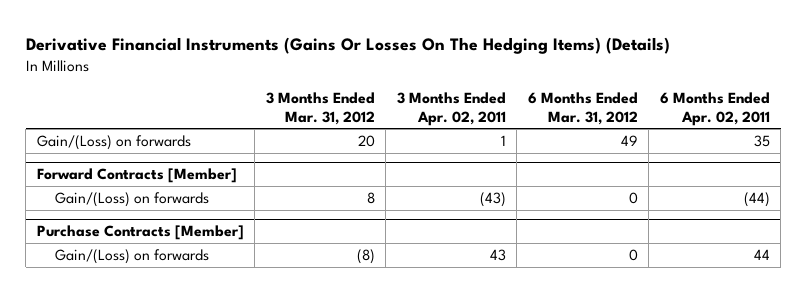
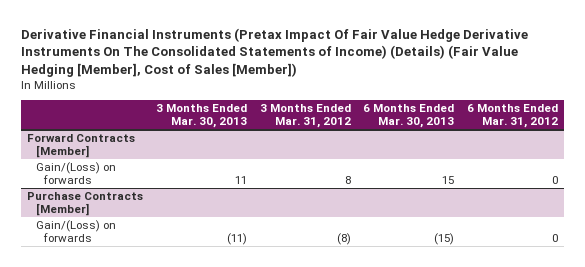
[25,36,670,54] Derivative Financial Instruments (Gains Or Losses On The Hedging Items) (Details) -> [21,27,529,77] Derivative Financial Instruments (Pretax Impact Of Fair Value Hedge Derivative Instruments On The Consolidated Statements of Income) (Details) (Fair Value Hedging [Member], Cost of Sales [Member])
[396,92,506,126] 3 Months Ended Apr. 02, 2011 -> none
[659,92,770,126] 6 Months Ended Apr. 02, 2011 -> none
none -> [156,104,248,129] 3 Months Ended Mar. 30, 2013
none -> [363,104,455,129] 6 Months Ended Mar. 30, 2013
[36,134,191,150] Gain/(Loss) on forwards -> none

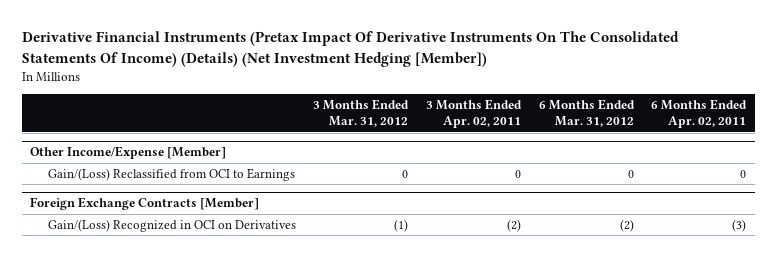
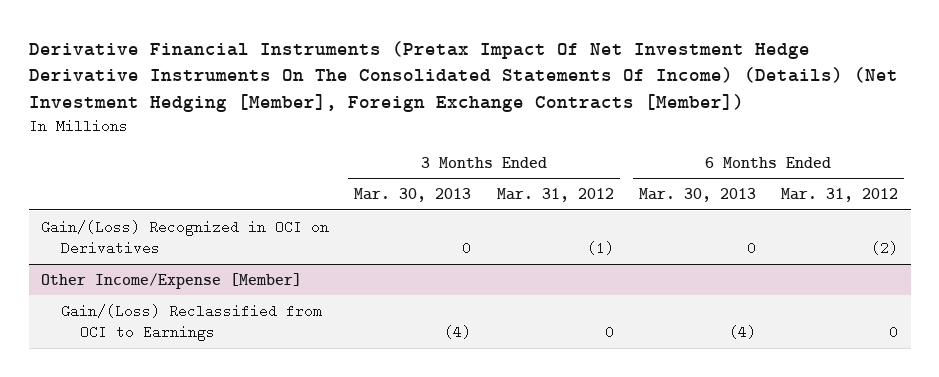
[21,31,679,67] Derivative Financial Instruments (Pretax Impact Of Derivative Instruments On The Consolidated Statements Of Income) (Details) (Net Investment Hedging [Member]) -> [28,41,898,112] Derivative Financial Instruments (Pretax Impact Of Net Investment Hedge Derivative Instruments On The Consolidated Statements Of Income) (Details) (Net Investment Hedging [Member], Foreign Exchange Contracts [Member])
[425,98,522,129] 3 Months Ended Apr. 02, 2011 -> none
[651,98,748,129] 6 Months Ended Apr. 02, 2011 -> none
none -> [354,188,472,203] Mar. 30, 2013
none -> [638,188,756,203] Mar. 30, 2013
none -> [41,219,330,256] Gain/(Loss) Recognized in OCI on Derivatives
[30,197,260,211] Foreign Exchange Contracts [Member] -> none
[47,218,296,232] Gain/(Loss) Recognized in OCI on Derivatives -> none

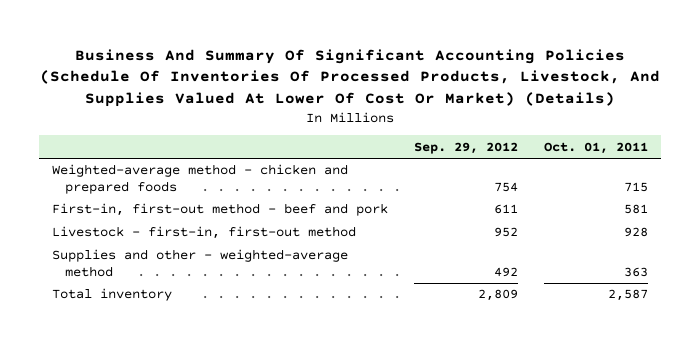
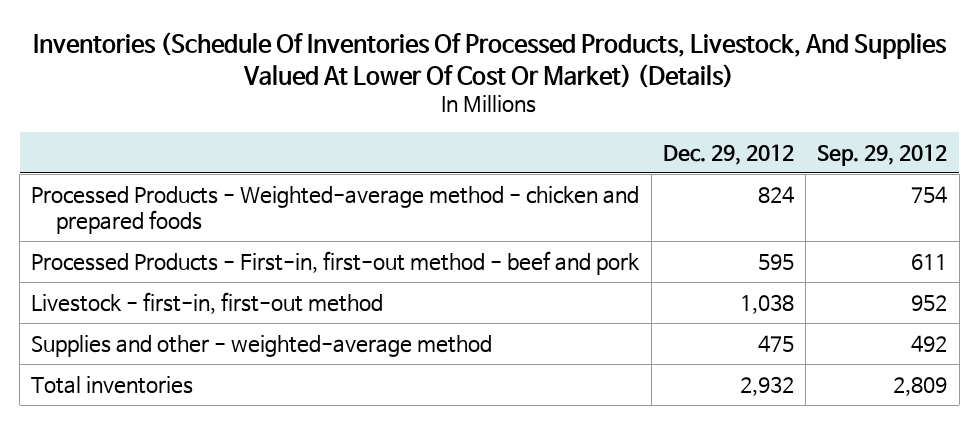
[39,48,660,107] Business And Summary Of Significant Accounting Policies (Schedule Of Inventories Of Processed Products, Livestock, And Supplies Valued At Lower Of Cost Or Market) (Details) -> [33,31,948,88] Inventories (Schedule Of Inventories Of Processed Products, Livestock, And Supplies Valued At Lower Of Cost Or Market) (Details)
[543,141,648,154] Oct. 01, 2011 -> none
none -> [662,143,794,165] Dec. 29, 2012
[51,164,348,195] Weighted-average method - chicken and prepared foods -> [31,185,640,234] Processed Products - Weighted-average method - chicken and prepared foods
[51,203,388,217] First-in, first-out method - beef and pork -> [31,250,641,275] Processed Products - First-in, first-out method - beef and pork
[51,288,172,302] Total inventory -> [31,375,194,394] Total inventories

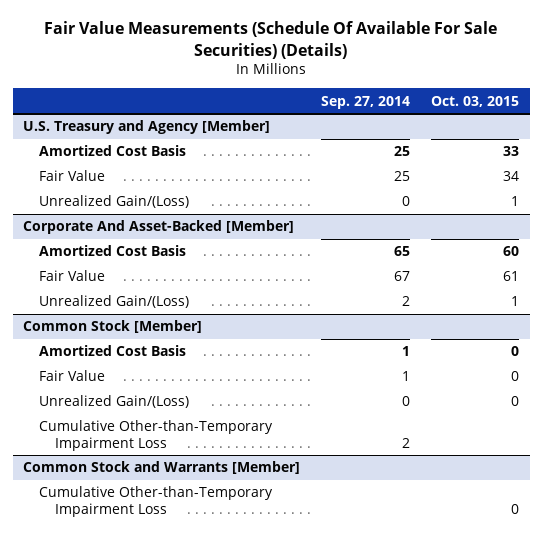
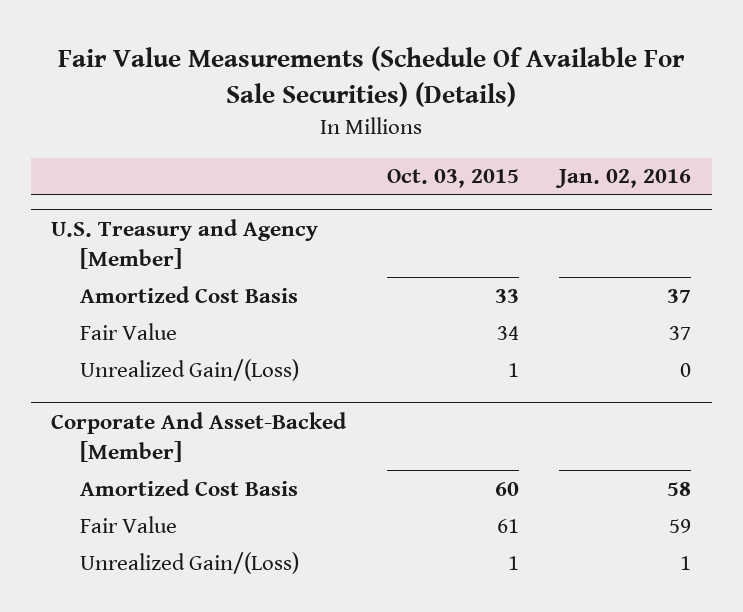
[321,95,411,109] Sep. 27, 2014 -> none
none -> [555,169,692,189] Jan. 02, 2016
[23,320,203,334] Common Stock [Member] -> none
[39,345,187,357] Amortized Cost Basis -> none
[39,370,106,382] Fair Value -> none
[39,395,190,409] Unrealized Gain/(Loss) -> none
[39,420,274,451] Cumulative Other-than-Temporary Impairment Loss -> none
[23,461,301,475] Common Stock and Warrants [Member] -> none
[39,486,274,517] Cumulative Other-than-Temporary Impairment Loss -> none

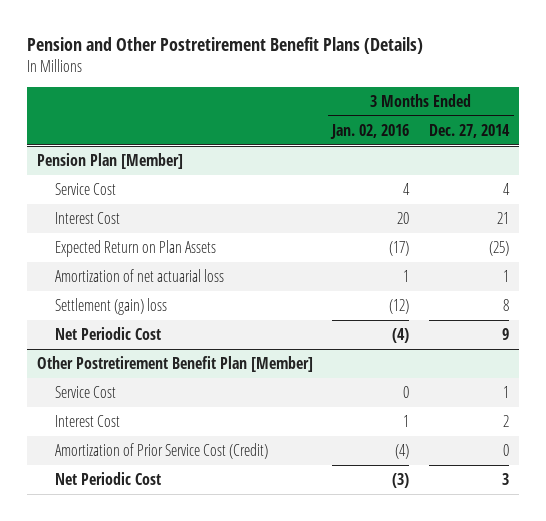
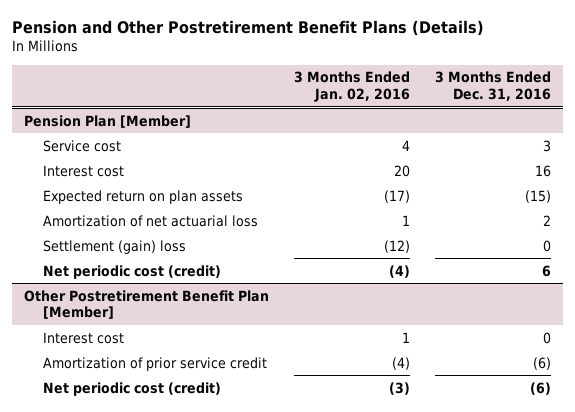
[429,123,511,138] Dec. 27, 2014 -> none
none -> [434,71,551,101] 3 Months Ended Dec. 31, 2016
[55,182,117,195] Service Cost -> [42,139,121,152] Service cost
[55,211,121,224] Interest Cost -> [42,164,124,177] Interest cost
[55,239,217,257] Expected Return on Plan Assets -> [42,189,243,204] Expected return on plan assets
[55,326,162,340] Net Periodic Cost -> [42,264,221,279] Net periodic cost (credit)
[55,385,117,398] Service Cost -> none
[55,414,121,427] Interest Cost -> [42,331,124,344] Interest cost
[55,442,269,459] Amortization of Prior Service Cost (Credit) -> [42,356,267,371] Amortization of prior service credit
[55,471,162,485] Net Periodic Cost -> [42,381,221,396] Net periodic cost (credit)

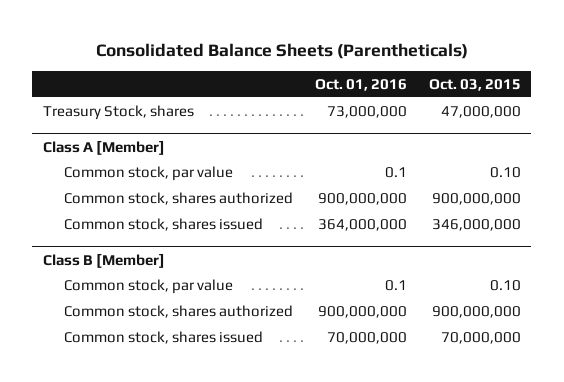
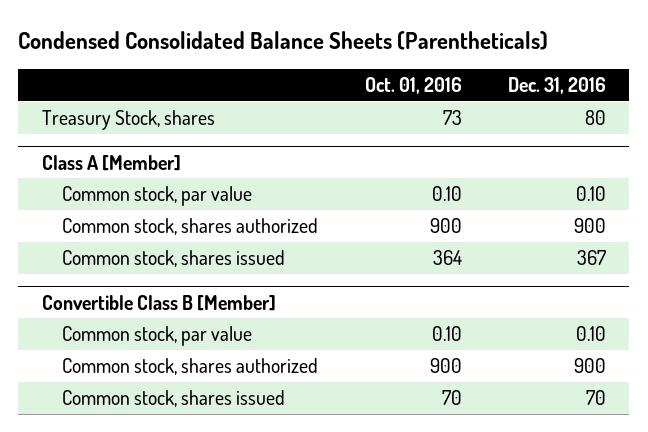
[95,42,468,59] Consolidated Balance Sheets (Parentheticals) -> [18,30,549,50] Condensed Consolidated Balance Sheets (Parentheticals)
[428,78,521,91] Oct. 03, 2015 -> none
none -> [508,76,607,94] Dec. 31, 2016
[326,105,407,118] 73,000,000 -> [442,110,462,126] 73
[384,166,407,178] 0.1 -> [431,186,462,202] 0.10
[317,192,407,205] 900,000,000 -> [429,218,462,234] 900
[317,218,407,231] 364,000,000 -> [432,250,462,266] 364
[43,252,166,268] Class B [Member] -> [41,294,276,311] Convertible Class B [Member]
[384,279,407,291] 0.1 -> [431,326,462,342] 0.10
[317,305,407,318] 900,000,000 -> [429,358,462,374] 900
[326,331,407,344] 70,000,000 -> [441,390,462,406] 70

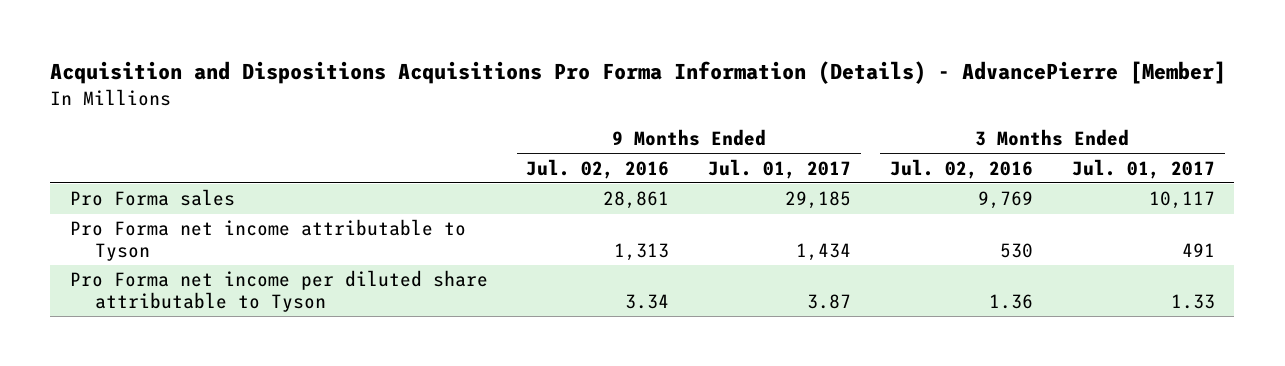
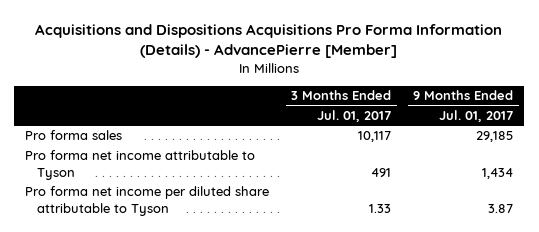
[50,61,1227,85] Acquisition and Dispositions Acquisitions Pro Forma Information (Details) - AdvancePierre [Member] -> [35,23,503,59] Acquisitions and Dispositions Acquisitions Pro Forma Information (Details) - AdvancePierre [Member]
[526,158,670,179] Jul. 02, 2016 -> none
[890,158,1034,179] Jul. 02, 2016 -> none
[69,189,235,207] Pro Forma sales -> [25,130,123,141] Pro forma sales
[69,219,466,262] Pro Forma net income attributable to Tyson -> [25,150,256,180] Pro forma net income attributable to Tyson
[69,270,488,313] Pro Forma net income per diluted share attributable to Tyson -> [25,186,270,216] Pro forma net income per diluted share attributable to Tyson

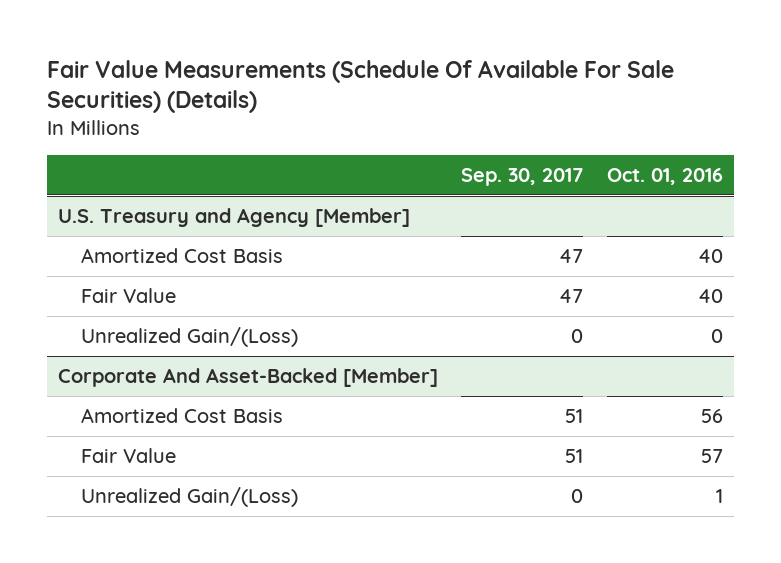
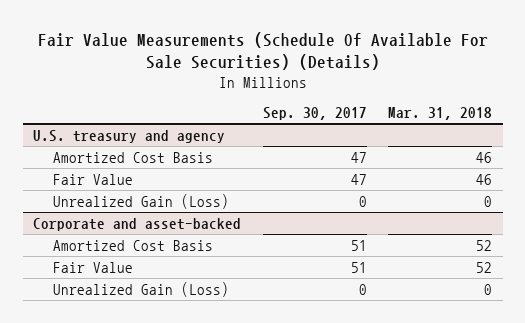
[606,167,723,185] Oct. 01, 2016 -> none
none -> [388,106,493,120] Mar. 31, 2018
[58,207,411,227] U.S. Treasury and Agency [Member] -> [33,129,226,143] U.S. treasury and agency
[81,326,299,347] Unrealized Gain/(Loss) -> [53,193,230,209] Unrealized Gain (Loss)
[58,367,439,387] Corporate And Asset-Backed [Member] -> [33,217,242,231] Corporate and asset-backed
[81,486,299,507] Unrealized Gain/(Loss) -> [53,281,230,297] Unrealized Gain (Loss)

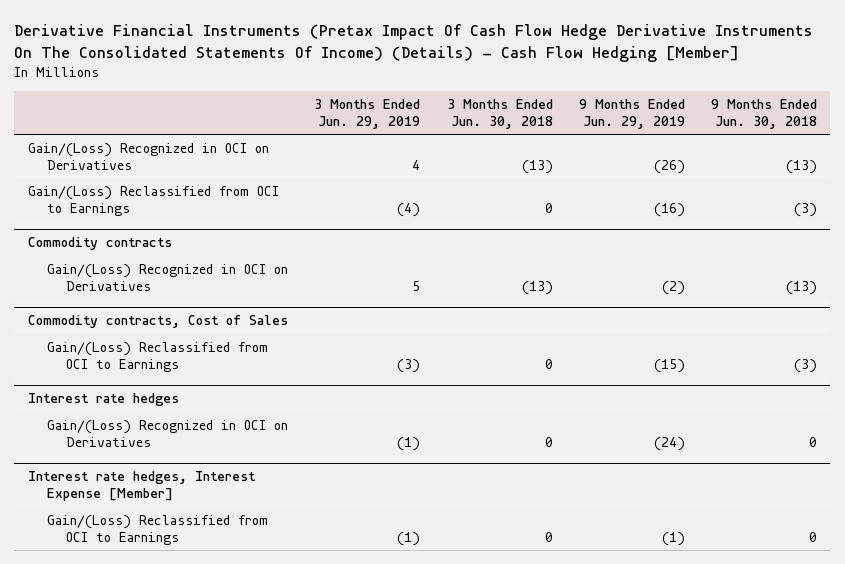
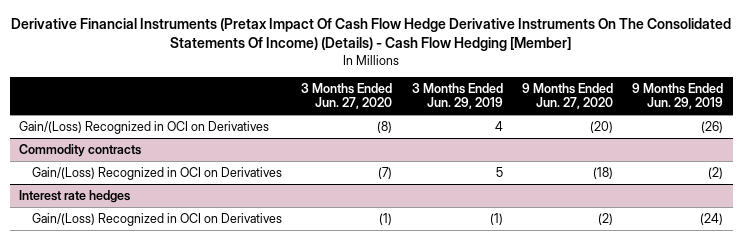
[446,99,553,129] 3 Months Ended Jun. 30, 2018 -> none
[711,99,818,129] 9 Months Ended Jun. 30, 2018 -> none
none -> [301,82,393,110] 3 Months Ended Jun. 27, 2020
none -> [521,82,613,110] 9 Months Ended Jun. 27, 2020
[27,186,279,216] Gain/(Loss) Reclassified from OCI to Earnings -> none
[27,315,288,329] Commodity contracts, Cost of Sales -> none
[46,342,268,372] Gain/(Loss) Reclassified from OCI to Earnings -> none
[27,471,256,502] Interest rate hedges, Interest Expense [Member] -> none
[46,515,268,545] Gain/(Loss) Reclassified from OCI to Earnings -> none

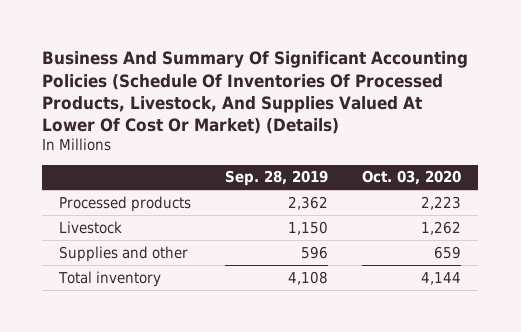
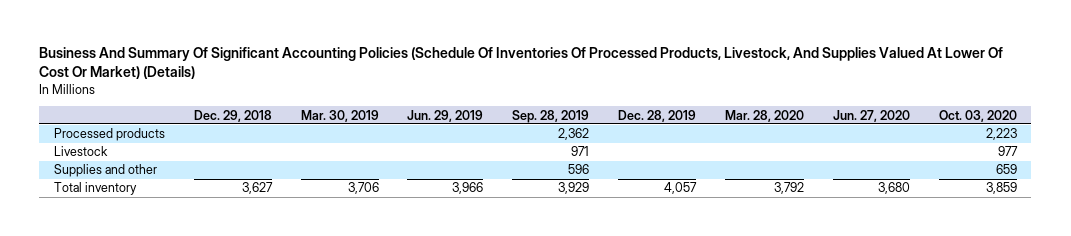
none -> [193,109,272,122] Dec. 29, 2018
none -> [300,109,379,122] Mar. 30, 2019
none -> [407,109,484,122] Jun. 29, 2019
none -> [618,109,697,122] Dec. 28, 2019
none -> [725,109,805,122] Mar. 28, 2020
none -> [833,109,911,122] Jun. 27, 2020
[288,220,329,235] 1,150 -> [571,146,590,157] 971
[421,220,462,235] 1,262 -> [998,146,1019,157] 977
[288,270,329,285] 4,108 -> [558,182,590,195] 3,929
[421,271,462,285] 4,144 -> [986,182,1018,195] 3,859

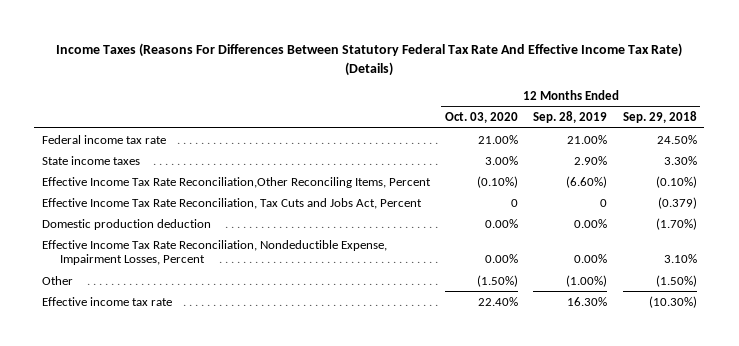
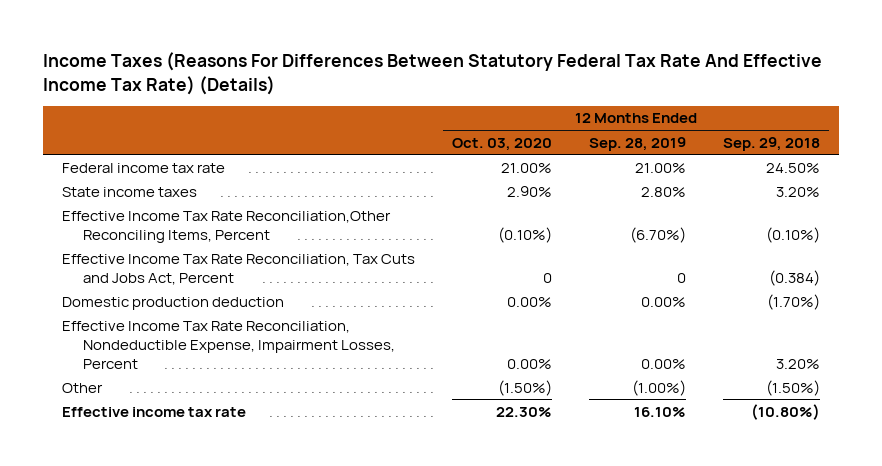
[485,155,519,165] 3.00% -> [507,185,553,197] 2.90%
[574,155,608,165] 2.90% -> [641,186,687,197] 2.80%
[663,155,697,165] 3.30% -> [776,186,821,197] 3.20%
[566,175,608,188] (6.60%) -> [630,226,687,243] (6.70%)
[657,196,697,209] (0.379) -> [769,269,821,286] (0.384)
[663,254,697,264] 3.10% -> [776,358,821,369] 3.20%
[478,296,519,306] 22.40% -> [496,406,553,417] 22.30%
[567,296,608,306] 16.30% -> [634,406,687,417] 16.10%
[648,295,697,308] (10.30%) -> [751,403,821,420] (10.80%)

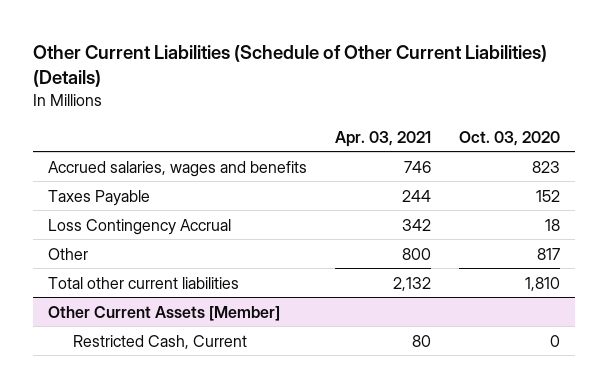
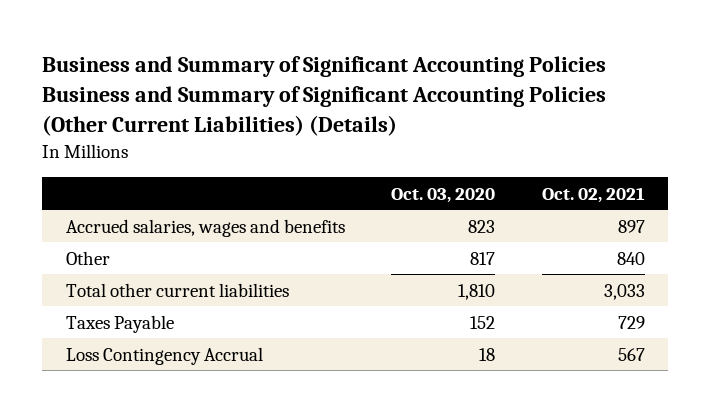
[33,44,548,87] Other Current Liabilities (Schedule of Other Current Liabilities) (Details) -> [42,56,607,136] Business and Summary of Significant Accounting Policies Business and Summary of Significant Accounting Policies (Other Current Liabilities) (Details)
[335,130,432,147] Apr. 03, 2021 -> none
none -> [542,186,646,203] Oct. 02, 2021
[47,305,280,321] Other Current Assets [Member] -> none
[72,334,247,349] Restricted Cash, Current -> none
[47,189,150,206] Taxes Payable -> [65,314,174,333] Taxes Payable
[47,218,231,235] Loss Contingency Accrual -> [65,346,263,365] Loss Contingency Accrual

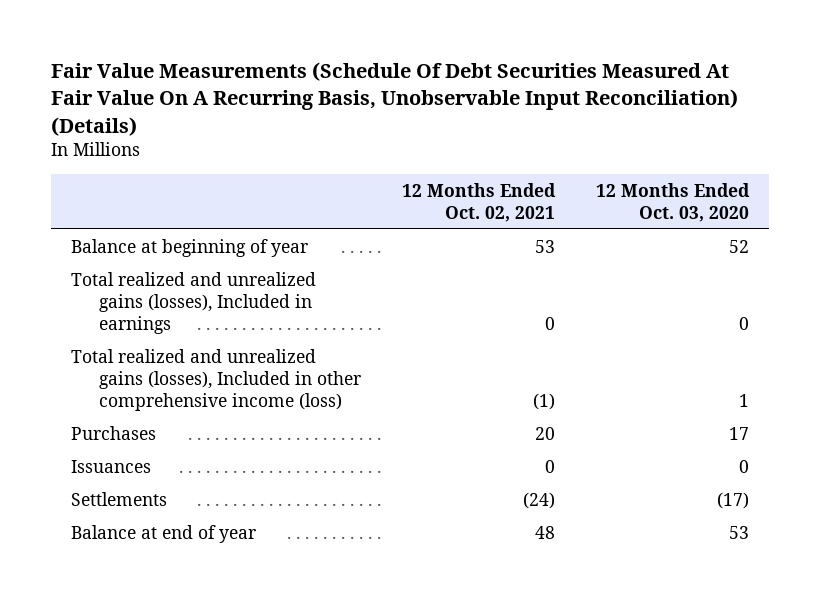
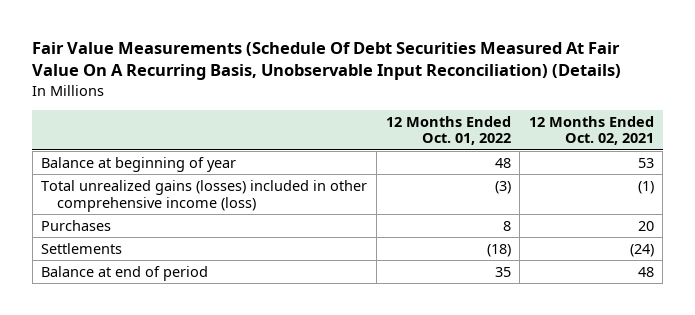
[595,182,750,222] 12 Months Ended Oct. 03, 2020 -> none
none -> [385,115,511,146] 12 Months Ended Oct. 01, 2022
[71,271,317,334] Total realized and unrealized gains (losses), Included in earnings -> none
[71,348,361,411] Total realized and unrealized gains (losses), Included in other comprehensive income (loss) -> [41,179,368,212] Total unrealized gains (losses) included in other comprehensive income (loss)
[71,459,152,473] Issuances -> none
[71,524,257,543] Balance at end of year -> [41,265,209,281] Balance at end of period

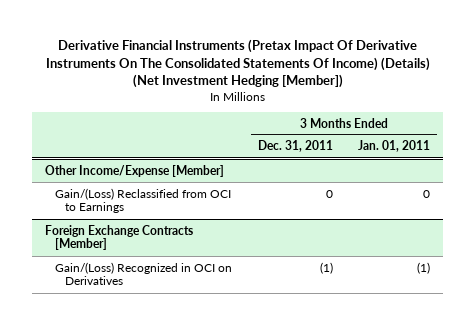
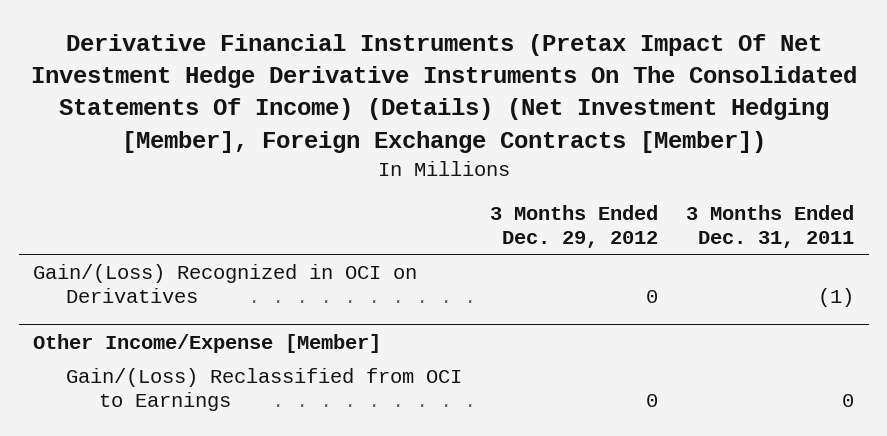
[45,39,430,89] Derivative Financial Instruments (Pretax Impact Of Derivative Instruments On The Consolidated Statements Of Income) (Details) (Net Investment Hedging [Member]) -> [30,34,857,153] Derivative Financial Instruments (Pretax Impact Of Net Investment Hedge Derivative Instruments On The Consolidated Statements Of Income) (Details) (Net Investment Hedging [Member], Foreign Exchange Contracts [Member])
[358,140,431,153] Jan. 01, 2011 -> none
none -> [490,205,659,249] 3 Months Ended Dec. 29, 2012
none -> [32,263,417,303] Gain/(Loss) Recognized in OCI on Derivatives
[45,224,194,251] Foreign Exchange Contracts [Member] -> none
[55,261,233,286] Gain/(Loss) Recognized in OCI on Derivatives -> none

